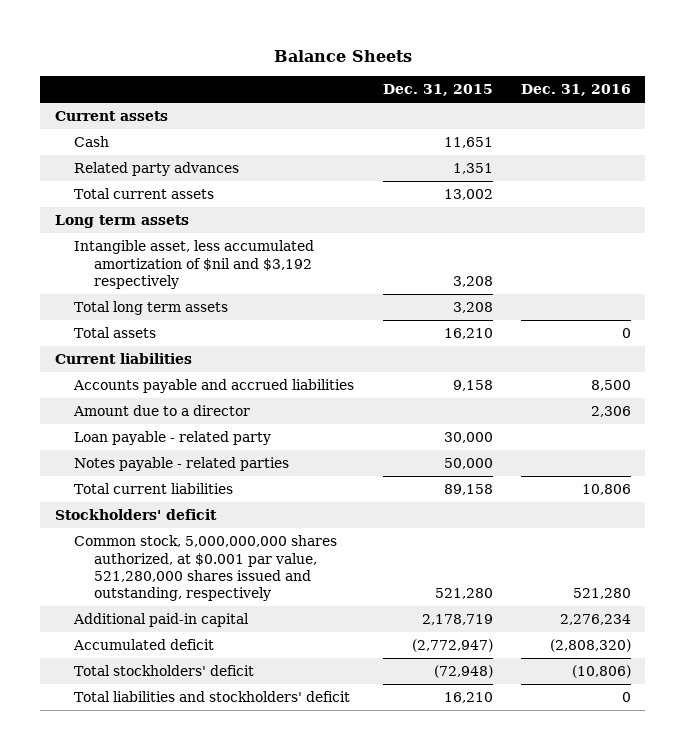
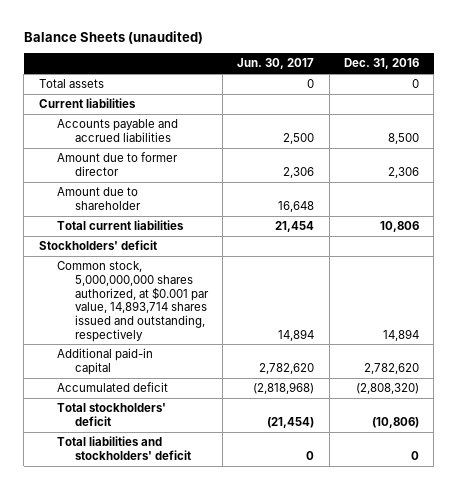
[273,50,412,63] Balance Sheets -> [23,30,203,44] Balance Sheets (unaudited)
[382,84,493,97] Dec. 31, 2015 -> none
none -> [237,58,315,70] Jun. 30, 2017
[54,111,168,122] Current assets -> none
[74,136,110,148] Cash -> none
[74,162,240,177] Related party advances -> none
[74,188,215,200] Total current assets -> none
[54,215,189,229] Long term assets -> none
[74,240,315,289] Intangible asset, less accumulated amortization of $nil and $3,192 respectively -> none
[74,301,229,316] Total long term assets -> none
[74,457,290,472] Notes payable - related parties -> none
[73,405,251,417] Amount due to a director -> [56,152,178,176] Amount due to former director
[74,431,272,446] Loan payable - related party -> [56,187,141,210] Amount due to shareholder
[74,535,338,602] Common stock, 5,000,000,000 shares authorized, at $0.001 par value, 521,280,000 shares issued and outstanding, respectively -> [56,261,209,342] Common stock, 5,000,000,000 shares authorized, at $0.001 par value, 14,893,714 shares issued and outstanding, respectively
[572,588,631,600] 521,280 -> [382,328,419,341] 14,894
[559,614,631,626] 2,276,234 -> [363,362,419,374] 2,782,620

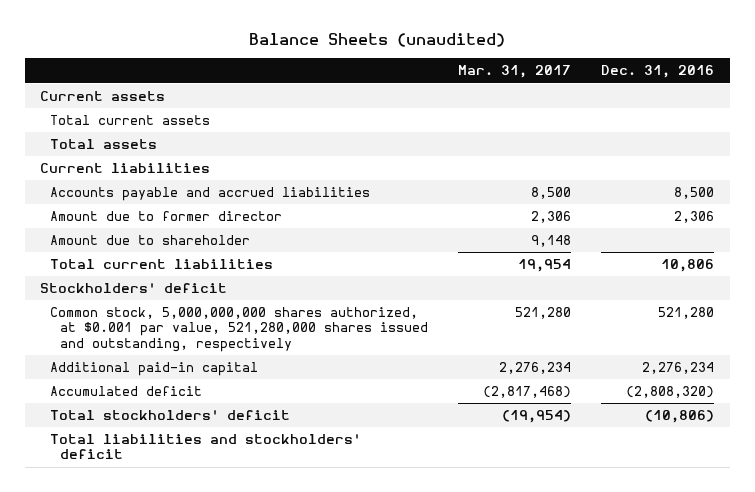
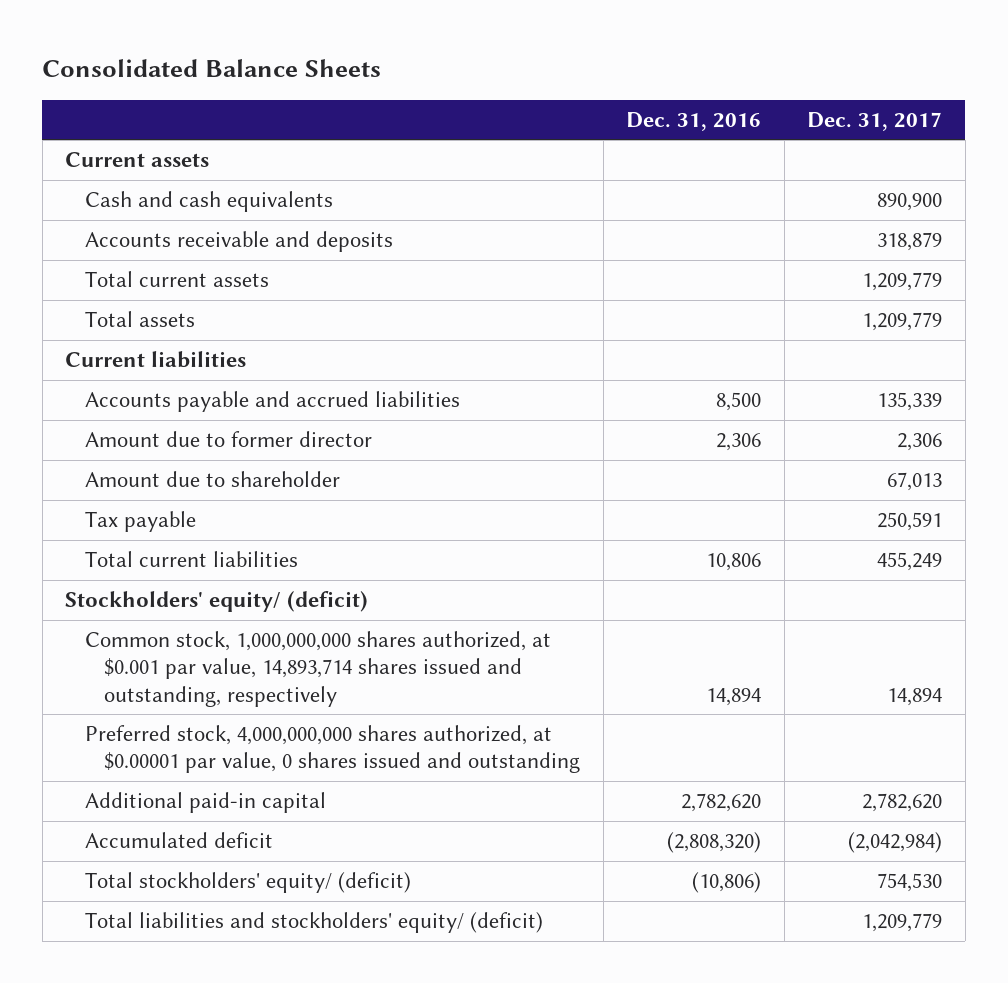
[249,33,506,48] Balance Sheets (unaudited) -> [42,59,382,78] Consolidated Balance Sheets
[457,65,571,79] Mar. 31, 2017 -> none
none -> [807,111,943,131] Dec. 31, 2017
none -> [84,191,333,213] Cash and cash equivalents
none -> [84,231,393,253] Accounts receivable and deposits
none -> [84,511,196,533] Tax payable
[40,283,228,294] Stockholders' deficit -> [65,591,369,613] Stockholders' equity/ (deficit)
[49,307,428,352] Common stock, 5,000,000,000 shares authorized, at $0.001 par value, 521,280,000 shares issued and outstanding, respectively -> [84,631,551,707] Common stock, 1,000,000,000 shares authorized, at $0.001 par value, 14,893,714 shares issued and outstanding, respectively
[658,307,715,320] 521,280 -> [706,687,762,706] 14,894
none -> [84,725,581,774] Preferred stock, 4,000,000,000 shares authorized, at $0.00001 par value, 0 shares issued and outstanding
[642,362,715,375] 2,276,234 -> [681,793,762,813] 2,782,620
[49,410,290,421] Total stockholders' deficit -> [84,872,411,894] Total stockholders' equity/ (deficit)
[49,434,361,460] Total liabilities and stockholders' deficit -> [84,912,543,934] Total liabilities and stockholders' equity/ (deficit)

